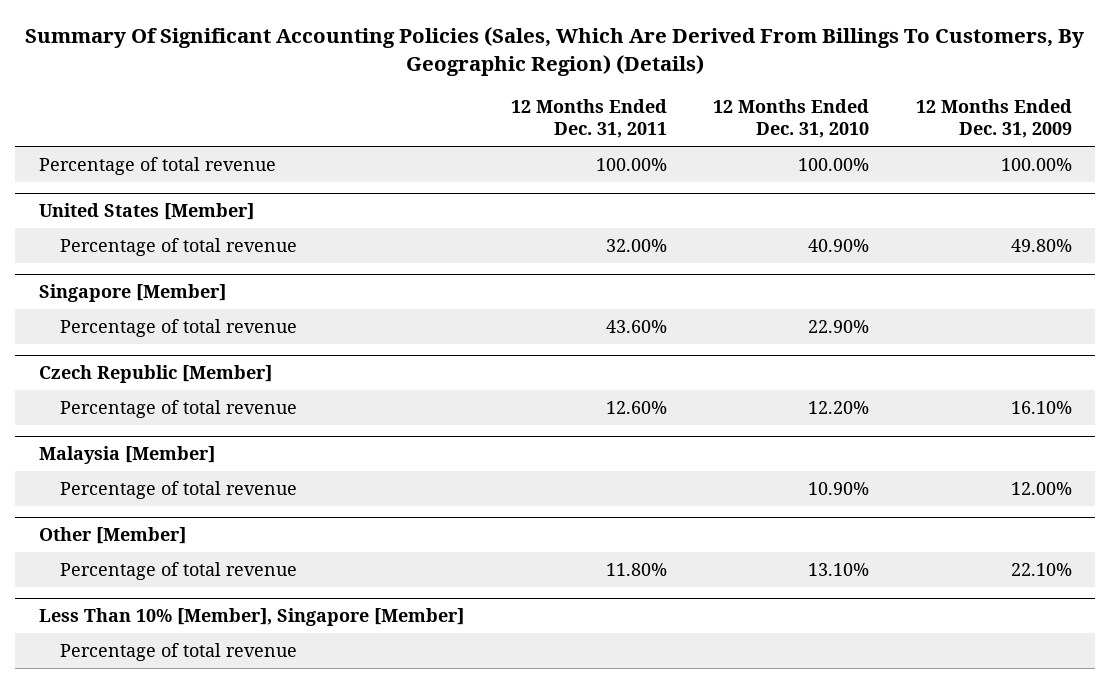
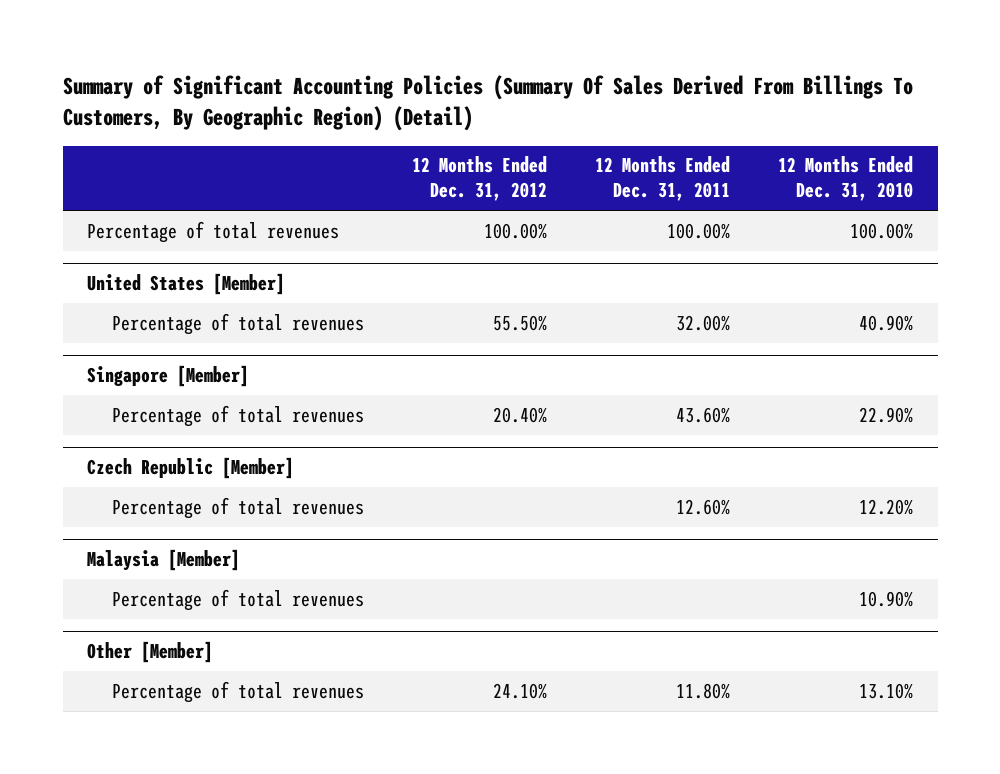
[25,27,1085,76] Summary Of Significant Accounting Policies (Sales, Which Are Derived From Billings To Customers, By Geographic Region) (Details) -> [62,75,913,132] Summary of Significant Accounting Policies (Summary Of Sales Derived From Billings To Customers, By Geographic Region) (Detail)
[916,98,1073,139] 12 Months Ended Dec. 31, 2009 -> none
none -> [411,156,547,202] 12 Months Ended Dec. 31, 2012
[38,156,276,175] Percentage of total revenue -> [86,220,339,243] Percentage of total revenues
[59,237,297,256] Percentage of total revenue -> [111,312,364,335] Percentage of total revenues
[59,318,297,337] Percentage of total revenue -> [111,404,364,427] Percentage of total revenues
[59,399,297,418] Percentage of total revenue -> [111,496,364,519] Percentage of total revenues
[59,480,297,499] Percentage of total revenue -> [111,588,364,611] Percentage of total revenues
[38,608,464,627] Less Than 10% [Member], Singapore [Member] -> none
[59,642,297,661] Percentage of total revenue -> none
[59,561,297,580] Percentage of total revenue -> [111,680,364,703] Percentage of total revenues

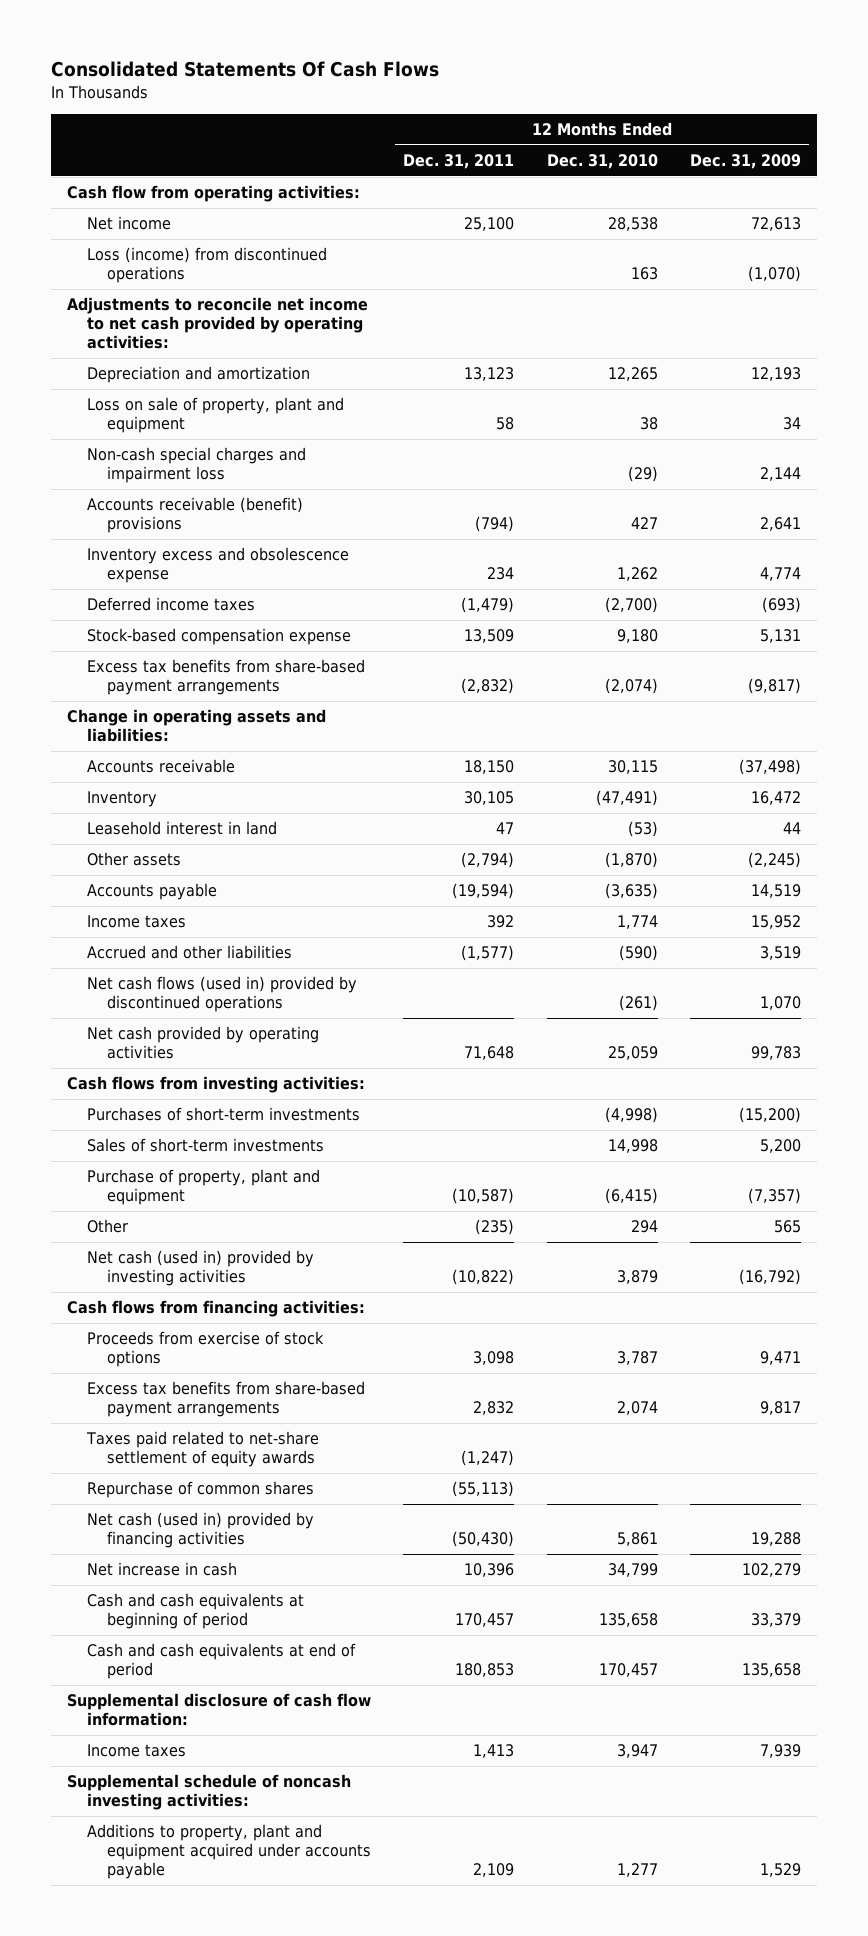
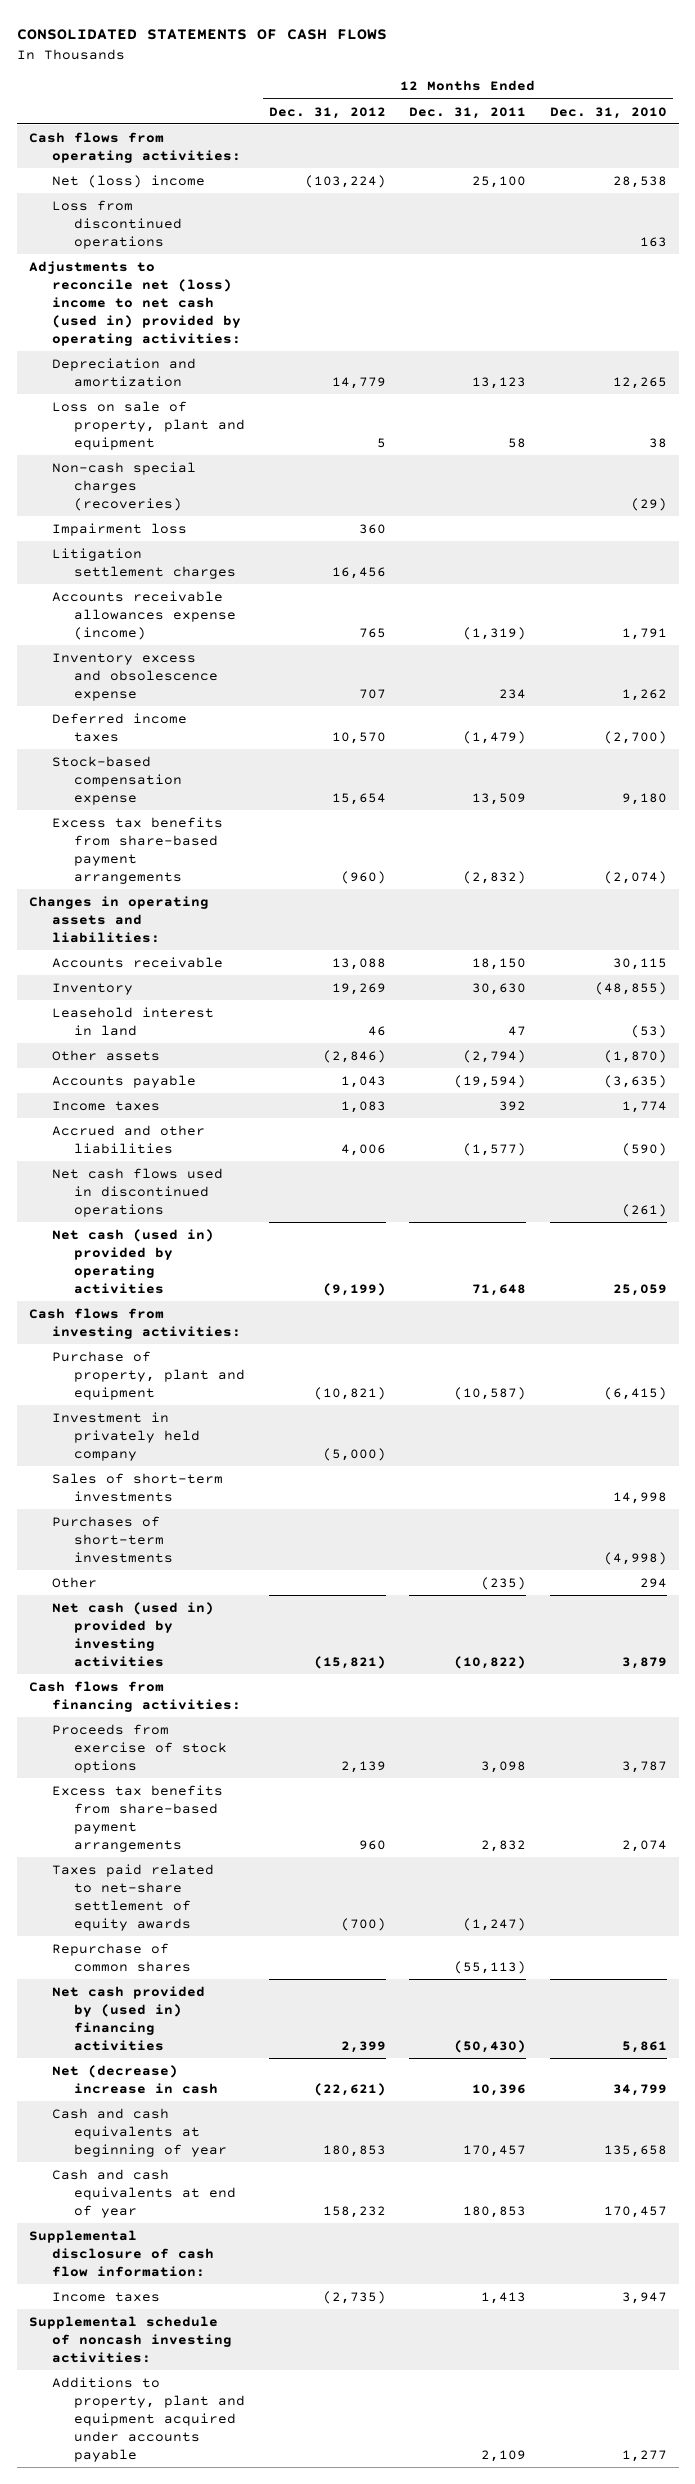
[51,60,440,77] Consolidated Statements Of Cash Flows -> [16,29,387,41] CONSOLIDATED STATEMENTS OF CASH FLOWS
[689,153,801,169] Dec. 31, 2009 -> none
none -> [268,106,386,119] Dec. 31, 2012
[67,185,361,203] Cash flow from operating activities: -> [28,131,241,163] Cash flows from operating activities:
[86,216,171,231] Net income -> [51,174,205,188] Net (loss) income
[86,247,327,284] Loss (income) from discontinued operations -> [51,199,183,249] Loss from discontinued operations
[67,297,369,350] Adjustments to reconcile net income to net cash provided by operating activities: -> [28,260,241,346] Adjustments to reconcile net (loss) income to net cash (used in) provided by operating activities:
[86,447,306,484] Non-cash special charges and impairment loss -> [51,461,196,511] Non-cash special charges (recoveries)
none -> [51,522,187,536] Impairment loss
none -> [51,547,237,579] Litigation settlement charges
[86,497,303,534] Accounts receivable (benefit) provisions -> [51,590,237,640] Accounts receivable allowances expense (income)
[475,516,515,533] (794) -> [463,626,527,640] (1,319)
[630,517,658,530] 427 -> [621,627,667,640] 1,791
[67,709,327,743] Change in operating assets and liabilities: -> [28,895,209,943] Changes in operating assets and liabilities:
[464,791,515,806] 30,105 -> [472,982,527,995] 30,630
[595,790,658,807] (47,491) -> [594,981,667,995] (48,855)
[86,976,357,1013] Net cash flows (used in) provided by discontinued operations -> [51,1167,223,1217] Net cash flows used in discontinued operations
[86,1026,319,1060] Net cash provided by operating activities -> [51,1228,214,1294] Net cash (used in) provided by operating activities
none -> [51,1411,201,1461] Investment in privately held company
[86,1138,324,1153] Sales of short-term investments -> [51,1472,223,1502] Sales of short-term investments
[86,1107,360,1122] Purchases of short-term investments -> [51,1515,174,1563] Purchases of short-term investments
[86,1512,314,1549] Net cash (used in) provided by financing activities -> [51,1985,205,2051] Net cash provided by (used in) financing activities
[86,1562,237,1577] Net increase in cash -> [51,2064,219,2094] Net (decrease) increase in cash
[86,1593,304,1630] Cash and cash equivalents at beginning of period -> [51,2107,228,2157] Cash and cash equivalents at beginning of year
[86,1643,356,1680] Cash and cash equivalents at end of period -> [51,2168,237,2218] Cash and cash equivalents at end of year

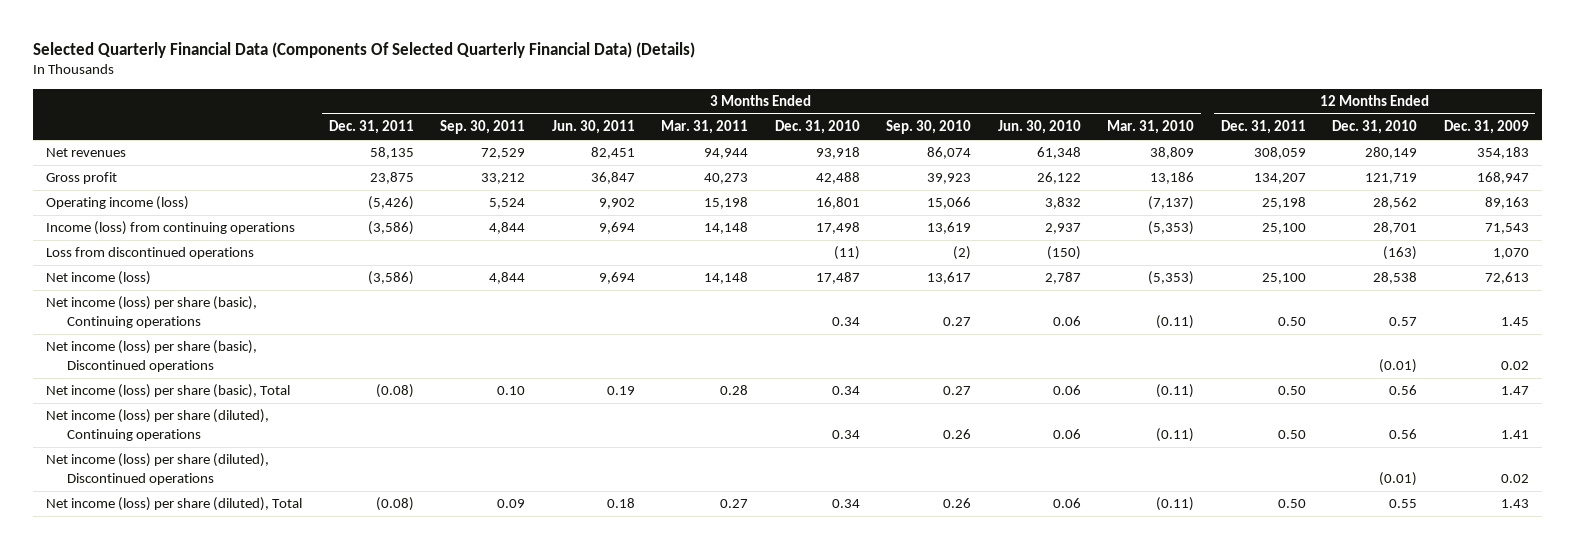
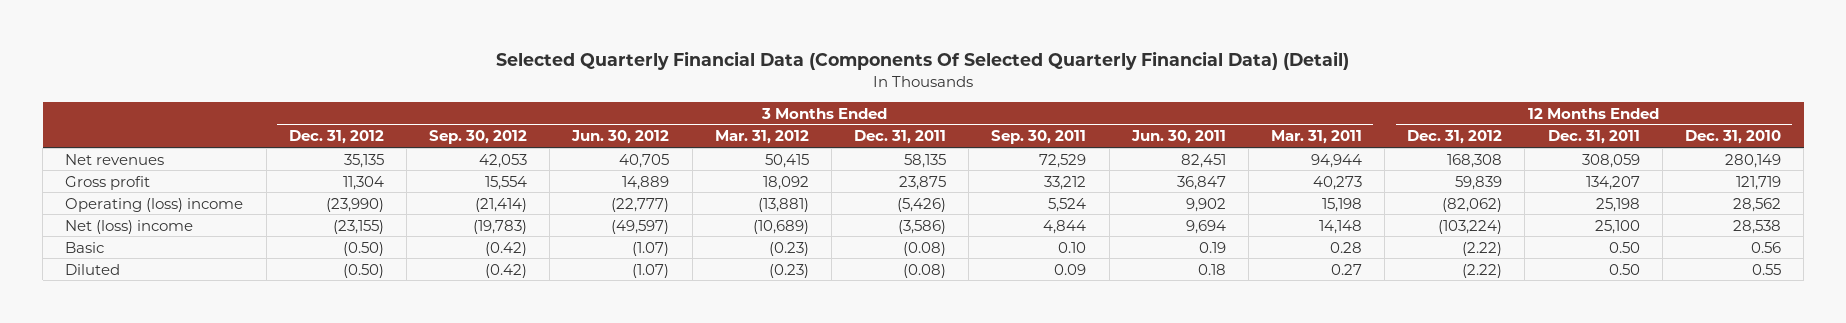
[32,42,695,59] Selected Quarterly Financial Data (Components Of Selected Quarterly Financial Data) (Details) -> [496,51,1350,71] Selected Quarterly Financial Data (Components Of Selected Quarterly Financial Data) (Detail)
[774,120,860,135] Dec. 31, 2010 -> none
[886,120,972,135] Sep. 30, 2010 -> none
[997,120,1081,135] Jun. 30, 2010 -> none
[1107,120,1195,135] Mar. 31, 2010 -> none
[1443,120,1529,135] Dec. 31, 2009 -> none
none -> [288,130,384,145] Dec. 31, 2012
none -> [429,130,528,145] Sep. 30, 2012
none -> [571,130,670,145] Jun. 30, 2012
none -> [714,130,809,145] Mar. 31, 2012
none -> [1407,130,1503,145] Dec. 31, 2012
[46,221,296,236] Income (loss) from continuing operations -> none
[46,247,255,260] Loss from discontinued operations -> none
[46,296,258,328] Net income (loss) per share (basic), Continuing operations -> none
[46,340,258,372] Net income (loss) per share (basic), Discontinued operations -> none
[46,409,270,441] Net income (loss) per share (diluted), Continuing operations -> none
[46,453,270,485] Net income (loss) per share (diluted), Discontinued operations -> none
[46,196,190,211] Operating income (loss) -> [65,197,244,212] Operating (loss) income
[46,271,152,286] Net income (loss) -> [65,219,194,234] Net (loss) income
[46,384,291,399] Net income (loss) per share (basic), Total -> [65,241,105,253] Basic
[46,497,303,512] Net income (loss) per share (diluted), Total -> [65,263,121,275] Diluted

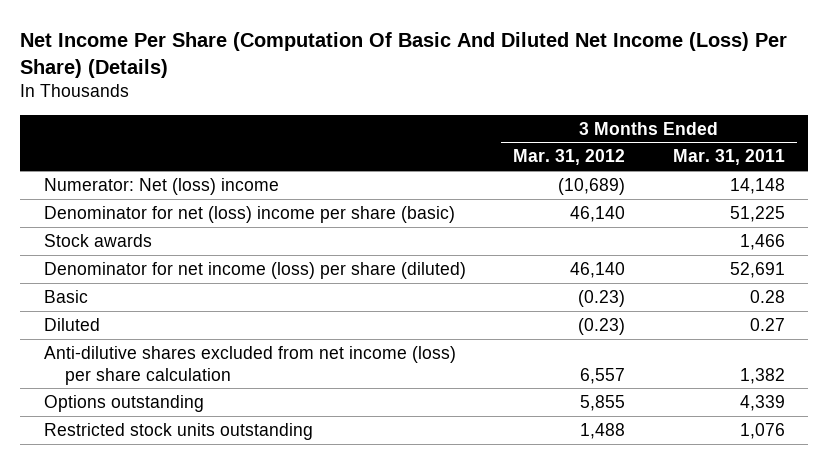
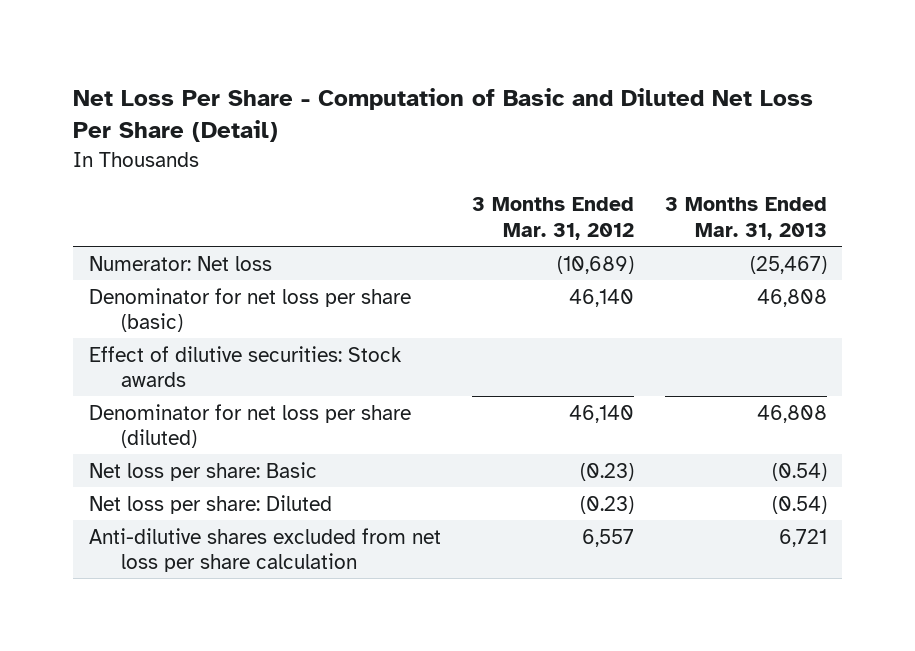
[19,31,787,78] Net Income Per Share (Computation Of Basic And Diluted Net Income (Loss) Per Share) (Details) -> [73,87,814,143] Net Loss Per Share - Computation of Basic and Diluted Net Loss Per Share (Detail)
[672,149,785,166] Mar. 31, 2011 -> none
none -> [664,197,827,240] 3 Months Ended Mar. 31, 2013
[43,394,204,412] Options outstanding -> none
[43,422,313,440] Restricted stock units outstanding -> none
[43,177,279,195] Numerator: Net (loss) income -> [88,255,272,271] Numerator: Net loss
[43,205,455,223] Denominator for net (loss) income per share (basic) -> [88,287,411,333] Denominator for net loss per share (basic)
[43,233,152,247] Stock awards -> [88,345,402,388] Effect of dilutive securities: Stock awards
[43,261,466,279] Denominator for net income (loss) per share (diluted) -> [88,403,411,449] Denominator for net loss per share (diluted)
[43,289,88,303] Basic -> [88,461,317,481] Net loss per share: Basic
[43,317,100,331] Diluted -> [88,494,332,514] Net loss per share: Diluted
[43,345,456,385] Anti-dilutive shares excluded from net income (loss) per share calculation -> [88,527,441,573] Anti-dilutive shares excluded from net loss per share calculation

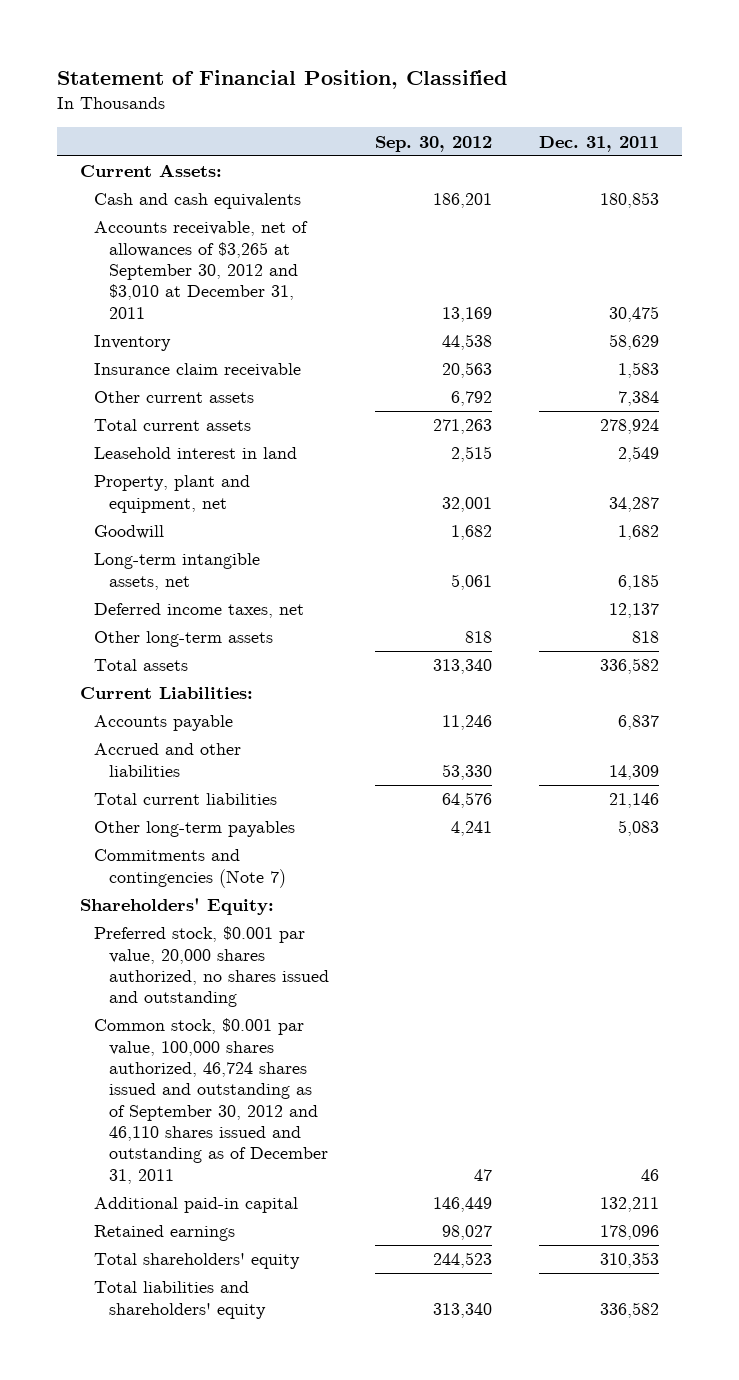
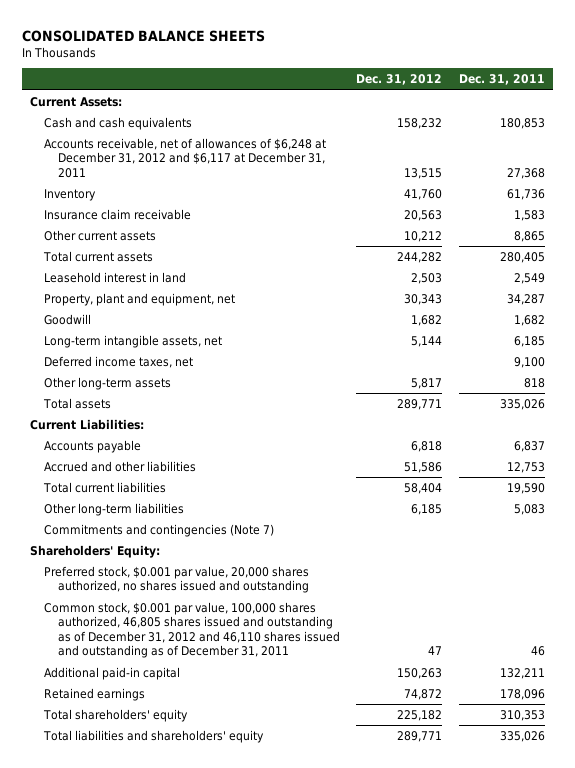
[56,69,507,89] Statement of Financial Position, Classified -> [22,29,266,42] CONSOLIDATED BALANCE SHEETS
[375,135,493,152] Sep. 30, 2012 -> none
none -> [356,74,443,86] Dec. 31, 2012
[94,221,309,319] Accounts receivable, net of allowances of $3,265 at September 30, 2012 and $3,010 at December 31, 2011 -> [44,138,327,178] Accounts receivable, net of allowances of $6,248 at December 31, 2012 and $6,117 at December 31, 2011
[608,305,659,322] 30,475 -> [506,167,545,179] 27,368
[608,334,659,351] 58,629 -> [506,189,545,201] 61,736
[617,391,659,407] 7,384 -> [513,231,545,243] 8,865
[599,419,659,435] 278,924 -> [499,252,545,264] 280,405
[608,603,659,619] 12,137 -> [513,357,545,369] 9,100
[599,658,659,675] 336,582 -> [499,399,545,411] 335,026
[608,764,659,780] 14,309 -> [506,462,545,474] 12,753
[608,793,659,809] 21,146 -> [506,483,545,495] 19,590
[94,821,296,838] Other long-term payables -> [44,503,185,517] Other long-term liabilities
[94,1018,328,1184] Common stock, $0.001 par value, 100,000 shares authorized, 46,724 shares issued and outstanding as of September 30, 2012 and 46,110 shares issued and outstanding as of December 31, 2011 -> [44,602,341,659] Common stock, $0.001 par value, 100,000 shares authorized, 46,805 shares issued and outstanding as of December 31, 2012 and 46,110 shares issued and outstanding as of December 31, 2011
[599,1301,659,1318] 336,582 -> [499,731,545,743] 335,026

